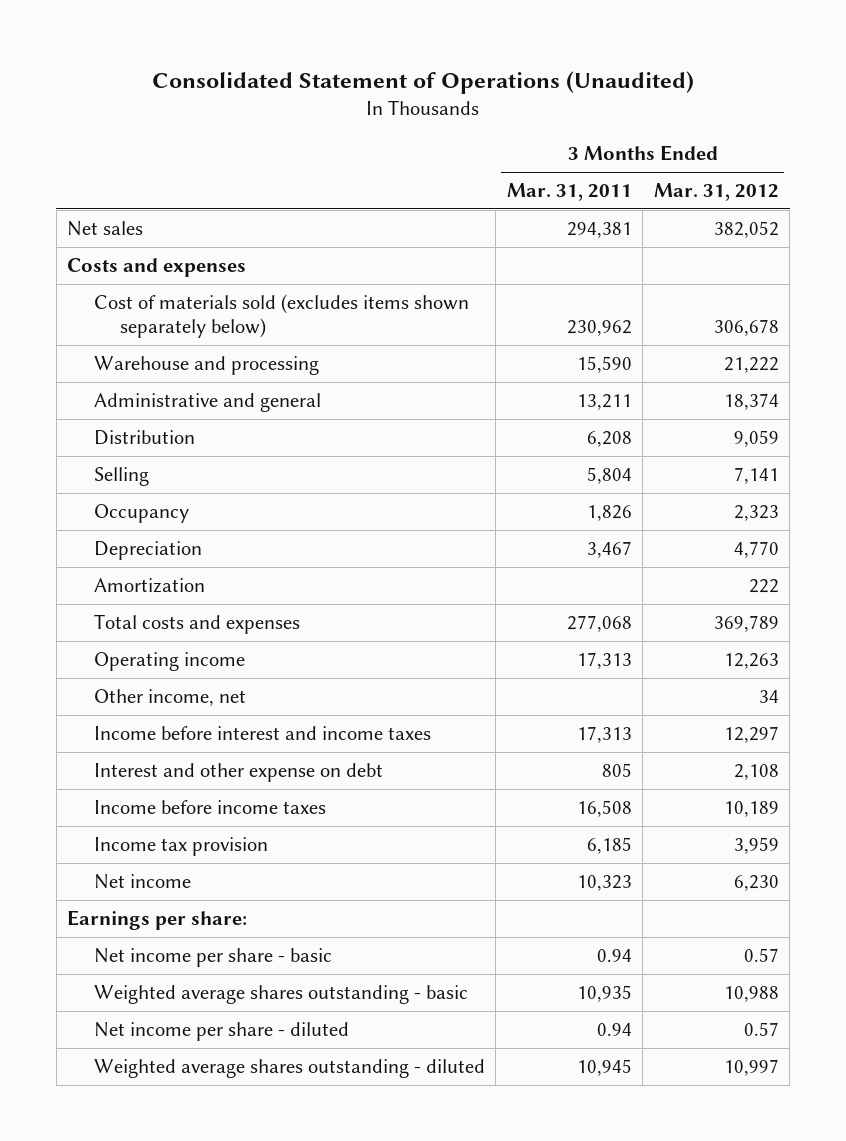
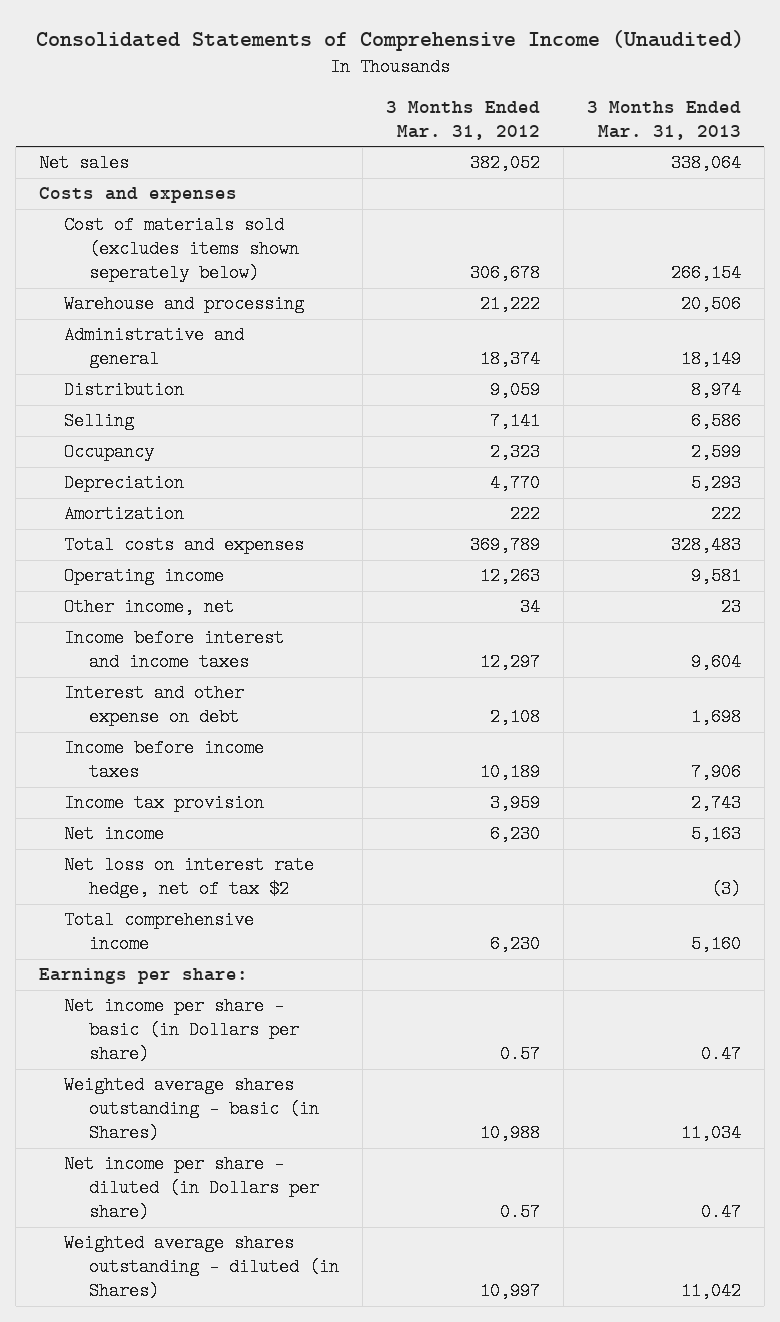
[151,70,694,94] Consolidated Statement of Operations (Unaudited) -> [35,29,744,51] Consolidated Statements of Comprehensive Income (Unaudited)
[506,183,632,202] Mar. 31, 2011 -> none
none -> [586,100,741,140] 3 Months Ended Mar. 31, 2013
[93,294,469,339] Cost of materials sold (excludes items shown separately below) -> [63,216,299,283] Cost of materials sold (excludes items shown seperately below)
none -> [63,856,314,899] Net loss on interest rate hedge, net of tax $2
none -> [63,911,254,954] Total comprehensive income
[93,948,332,968] Net income per share - basic -> [63,997,299,1064] Net income per share - basic (in Dollars per share)
[93,985,468,1005] Weighted average shares outstanding - basic -> [63,1076,319,1143] Weighted average shares outstanding - basic (in Shares)
[93,1022,349,1042] Net income per share - diluted -> [63,1155,319,1222] Net income per share - diluted (in Dollars per share)
[93,1059,485,1079] Weighted average shares outstanding - diluted -> [63,1234,339,1301] Weighted average shares outstanding - diluted (in Shares)

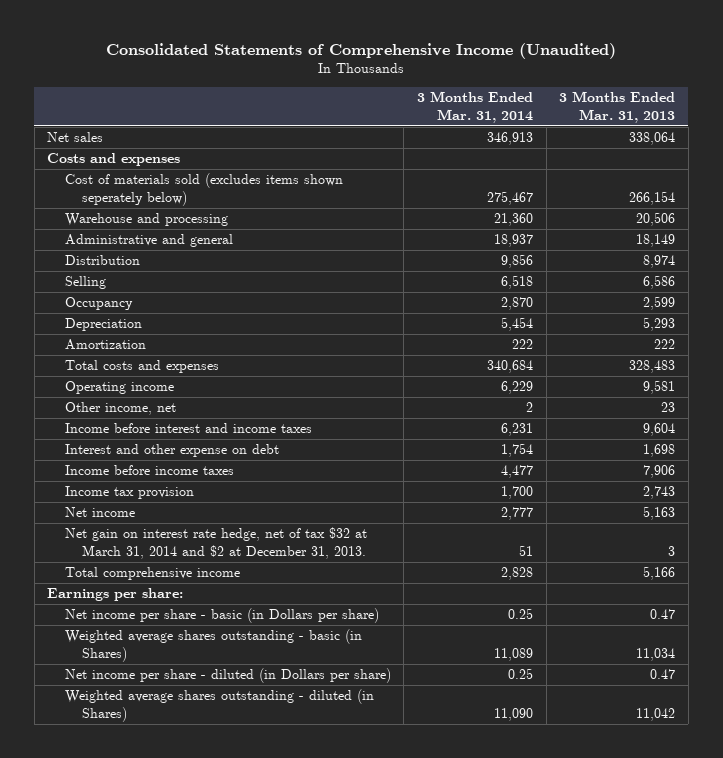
[385,100,540,140] 3 Months Ended Mar. 31, 2012 -> none
none -> [416,91,533,123] 3 Months Ended Mar. 31, 2014
[63,856,314,899] Net loss on interest rate hedge, net of tax $2 -> [64,527,367,559] Net gain on interest rate hedge, net of tax $32 at March 31, 2014 and $2 at December 31, 2013.
[710,880,741,899] (3) -> [668,545,676,556] 3
[690,935,741,954] 5,160 -> [643,566,676,581] 5,166

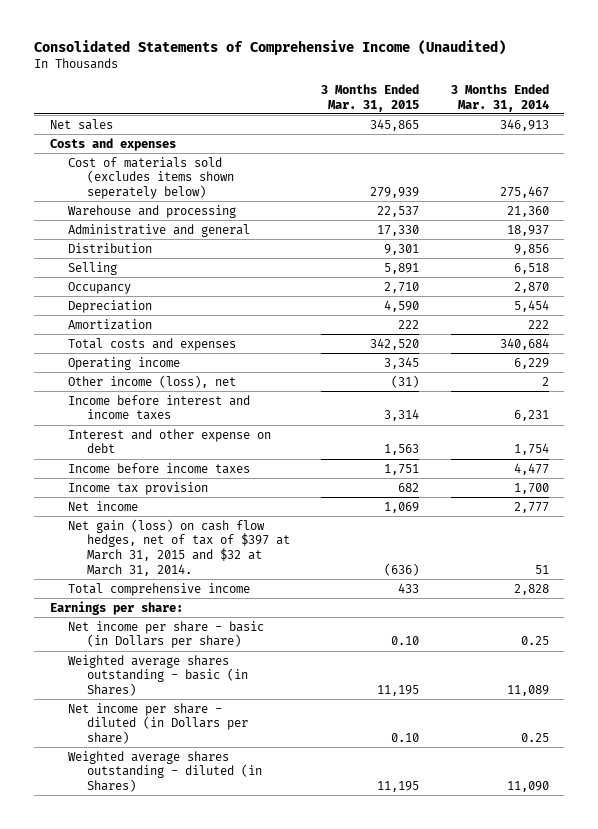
[559,91,676,123] 3 Months Ended Mar. 31, 2013 -> none
none -> [321,83,420,112] 3 Months Ended Mar. 31, 2015
[64,402,176,416] Other income, net -> [68,374,237,388] Other income (loss), net
[64,527,367,559] Net gain on interest rate hedge, net of tax $32 at March 31, 2014 and $2 at December 31, 2013. -> [68,518,290,576] Net gain (loss) on cash flow hedges, net of tax of $397 at March 31, 2015 and $32 at March 31, 2014.

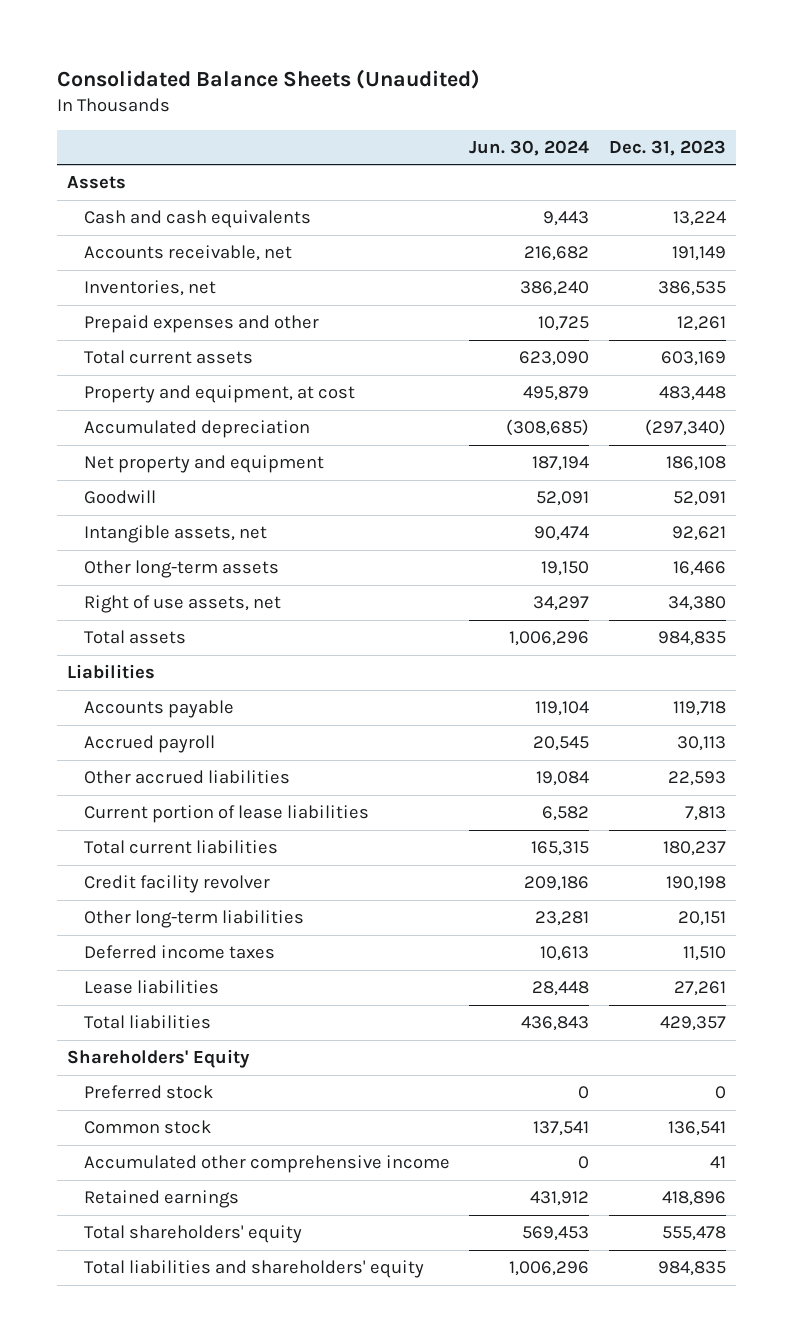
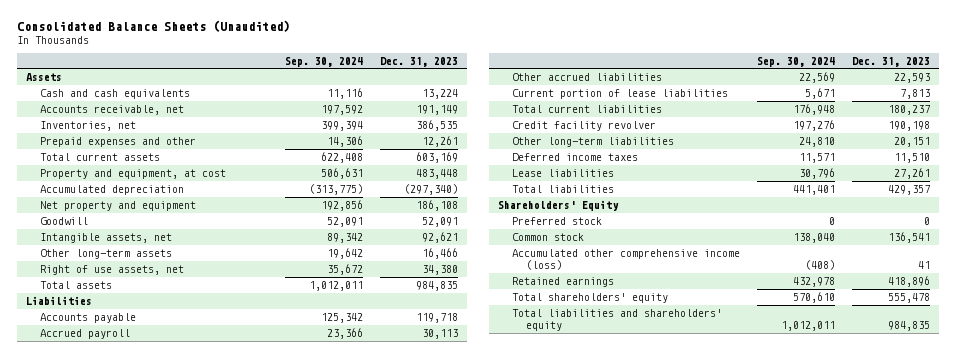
[469,139,590,156] Jun. 30, 2024 -> none
none -> [284,56,363,67] Sep. 30, 2024
[83,1155,450,1174] Accumulated other comprehensive income -> [512,249,741,270] Accumulated other comprehensive income (loss)

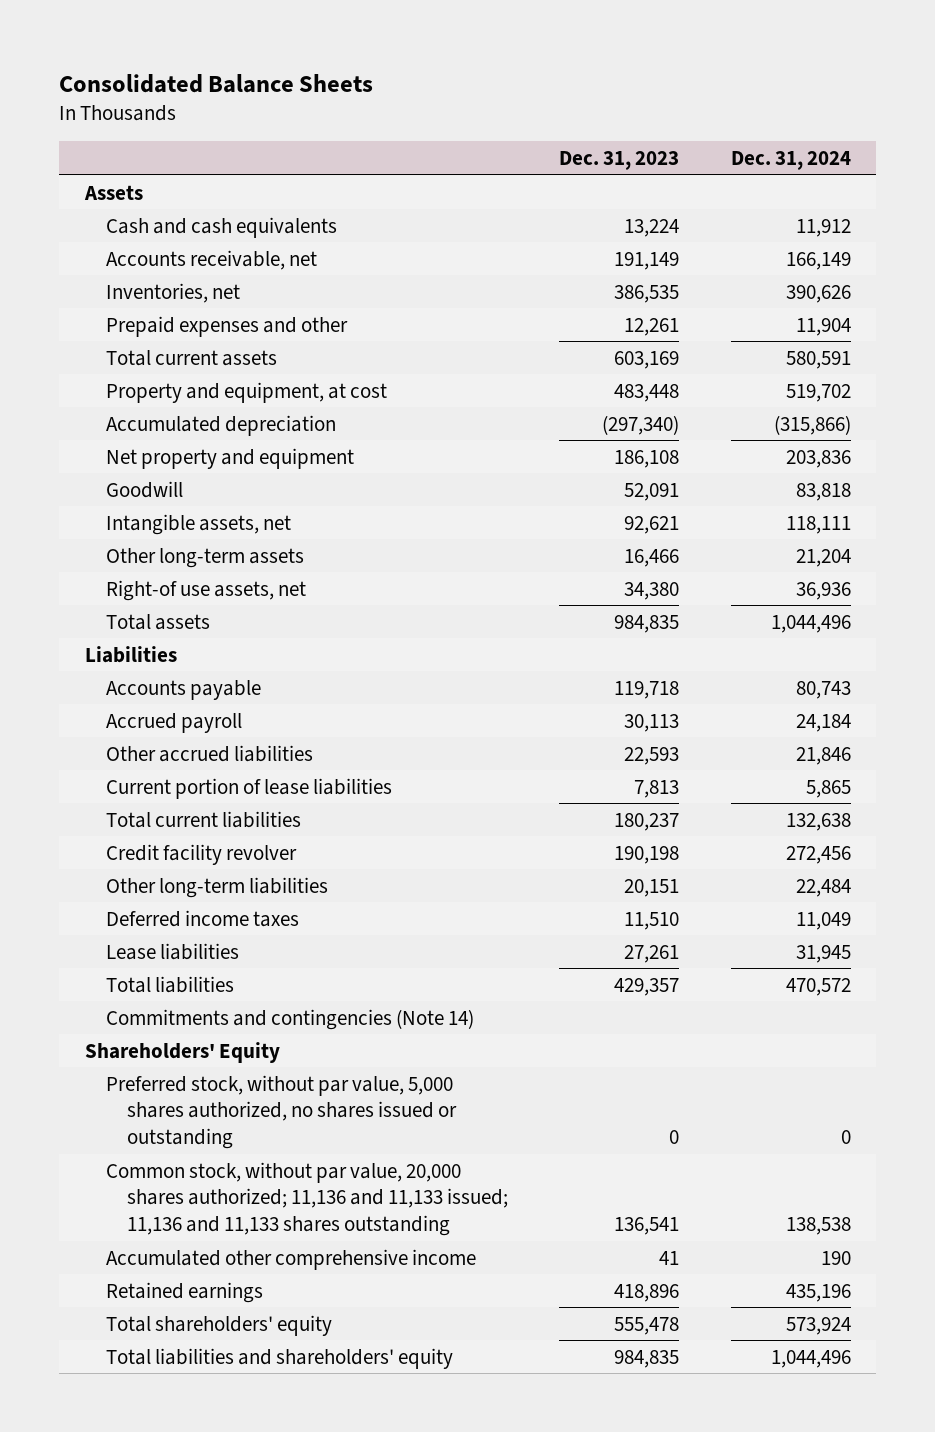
[17,20,291,33] Consolidated Balance Sheets (Unaudited) -> [58,73,373,93] Consolidated Balance Sheets
[284,56,363,67] Sep. 30, 2024 -> none
none -> [730,151,851,171] Dec. 31, 2024
[39,265,184,276] Right of use assets, net -> [105,579,306,601] Right-of use assets, net
none -> [105,1008,474,1030] Commitments and contingencies (Note 14)
[512,217,603,226] Preferred stock -> [105,1074,457,1149] Preferred stock, without par value, 5,000 shares authorized, no shares issued or outstanding
[512,233,585,242] Common stock -> [105,1161,508,1236] Common stock, without par value, 20,000 shares authorized; 11,136 and 11,133 issued; 11,136 and 11,133 shares outstanding
[512,249,741,270] Accumulated other comprehensive income (loss) -> [105,1248,476,1270] Accumulated other comprehensive income

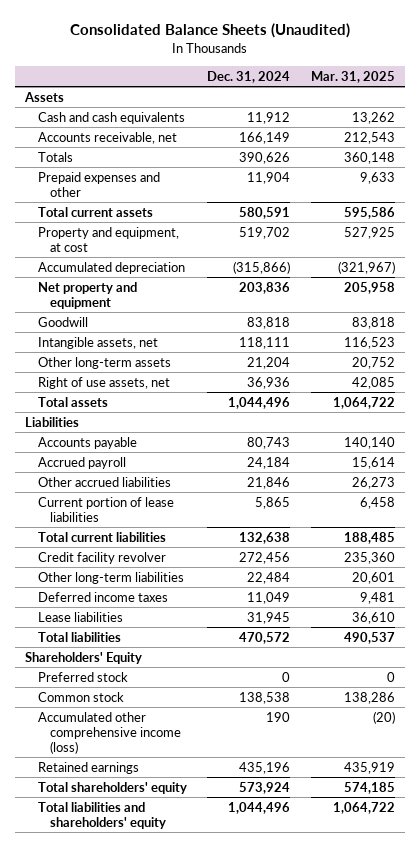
[58,73,373,93] Consolidated Balance Sheets -> [69,23,350,39] Consolidated Balance Sheets (Unaudited)
[559,151,680,171] Dec. 31, 2023 -> none
none -> [310,70,395,83] Mar. 31, 2025
[105,282,240,303] Inventories, net -> [37,151,73,162] Totals
[105,579,306,601] Right-of use assets, net -> [37,376,170,389] Right of use assets, net
[105,1008,474,1030] Commitments and contingencies (Note 14) -> none
[105,1074,457,1149] Preferred stock, without par value, 5,000 shares authorized, no shares issued or outstanding -> [37,671,128,682] Preferred stock
[105,1161,508,1236] Common stock, without par value, 20,000 shares authorized; 11,136 and 11,133 issued; 11,136 and 11,133 shares outstanding -> [37,691,124,702] Common stock
[105,1248,476,1270] Accumulated other comprehensive income -> [37,711,182,755] Accumulated other comprehensive income (loss)

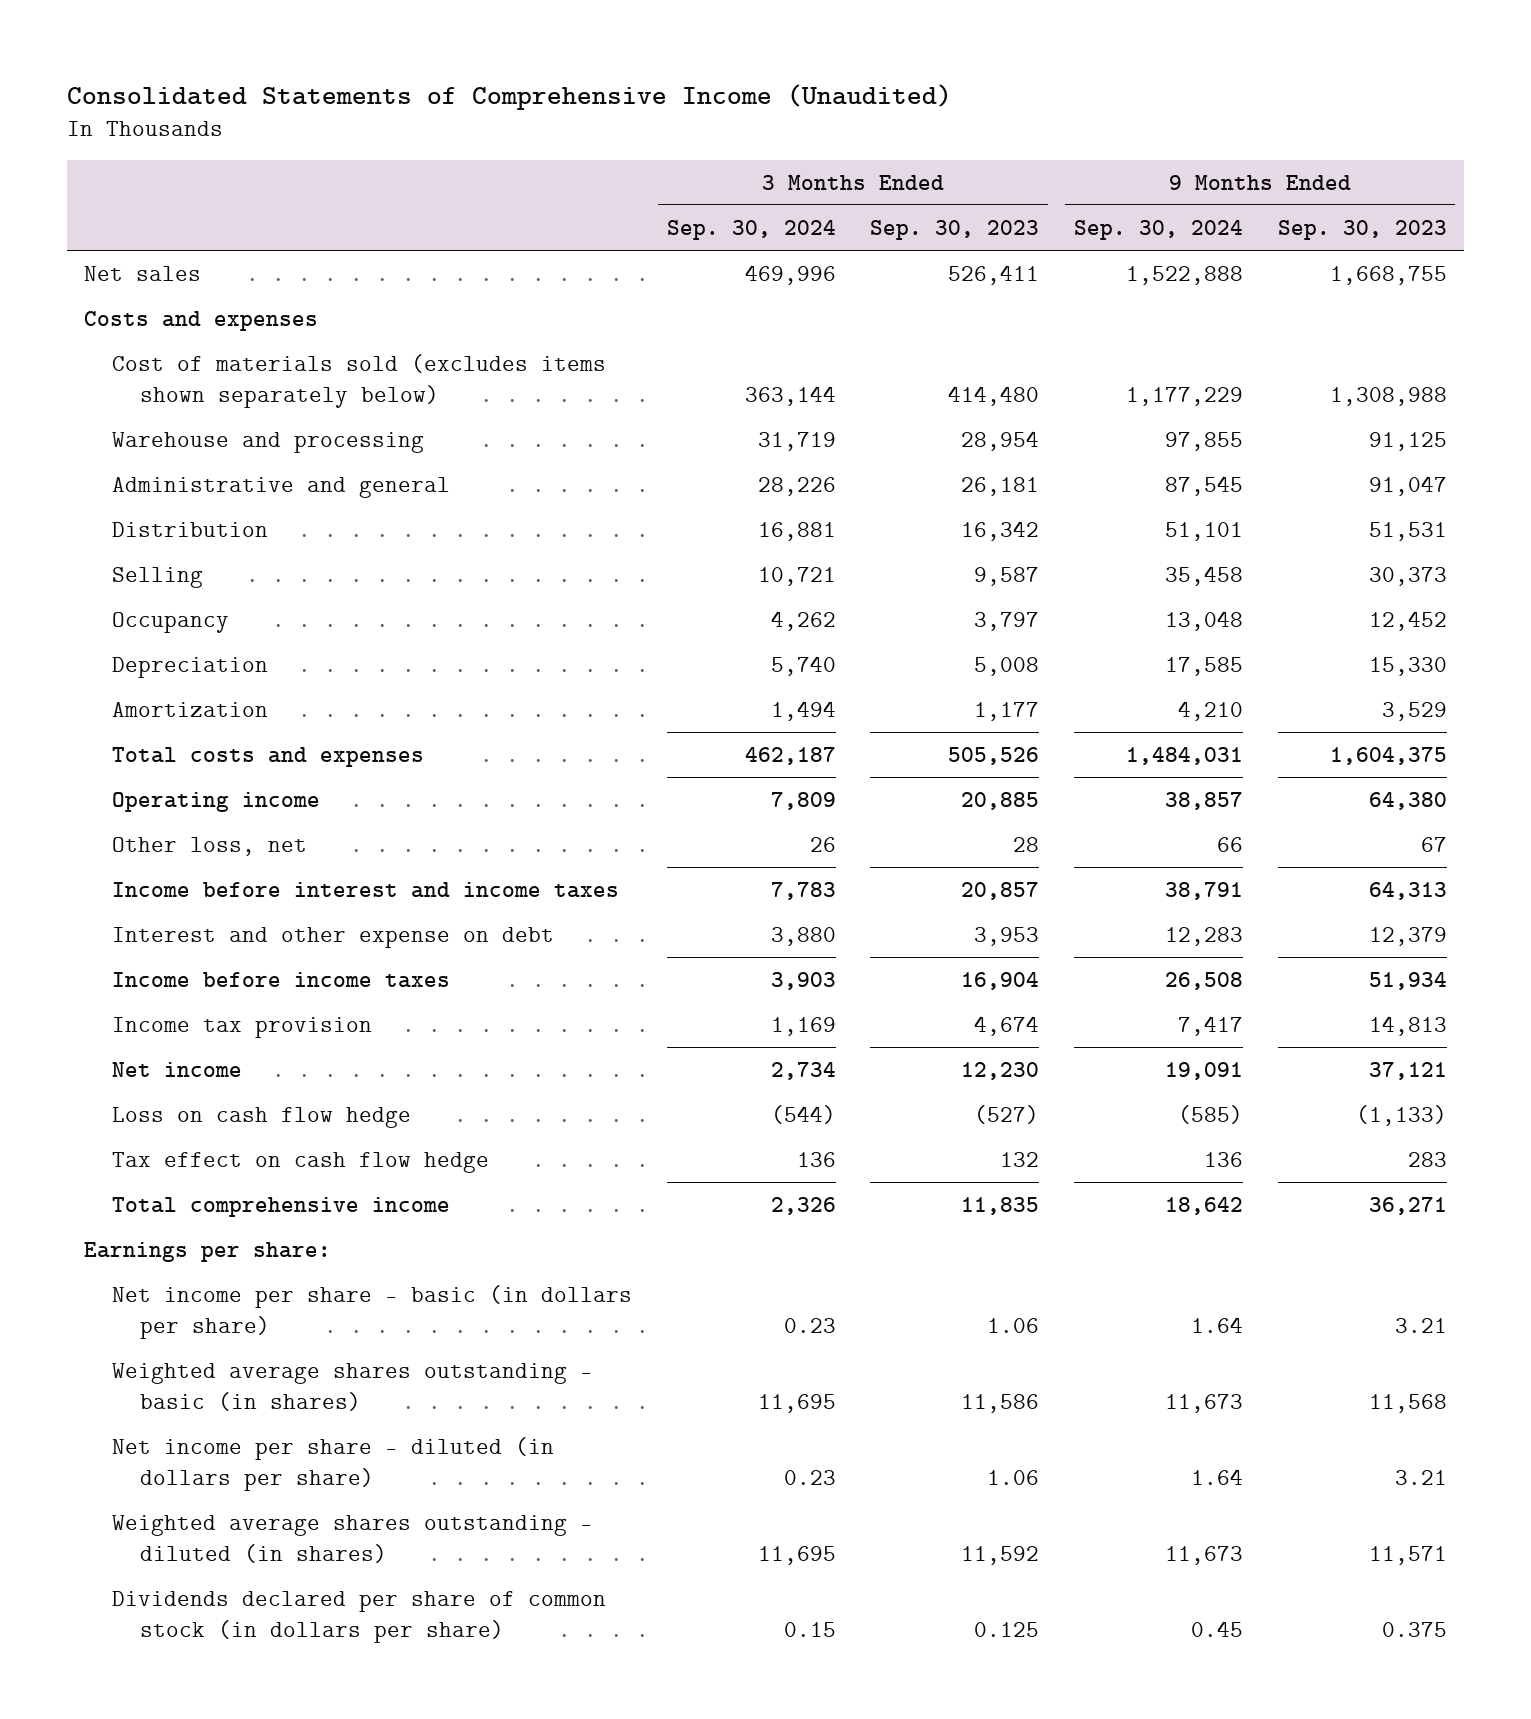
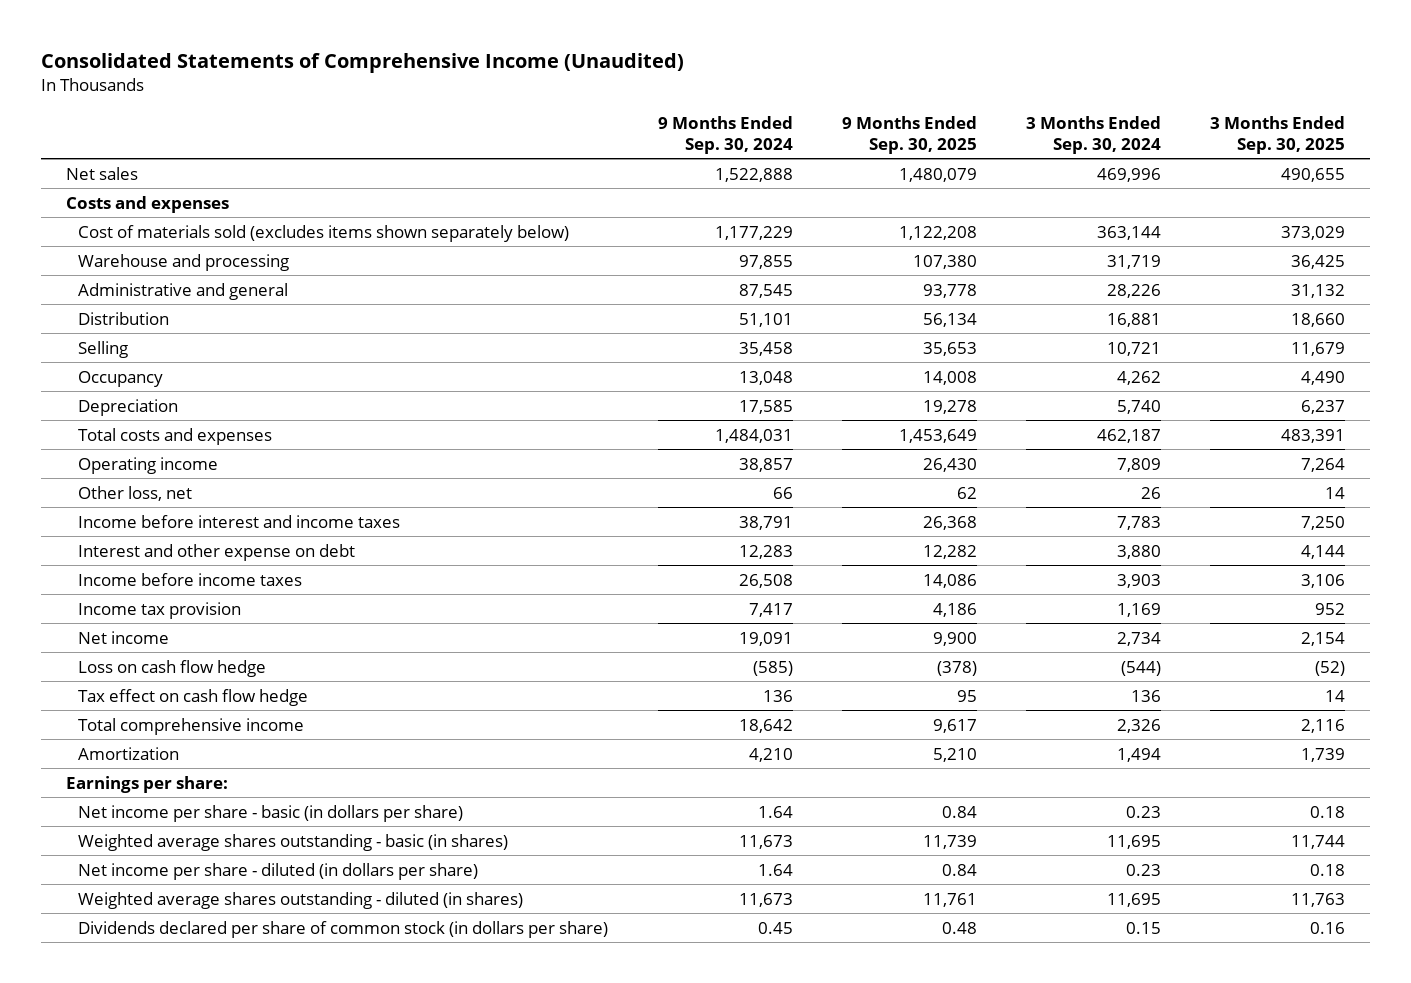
[870,219,1040,240] Sep. 30, 2023 -> none
[1277,219,1447,240] Sep. 30, 2023 -> none
none -> [841,115,977,155] 9 Months Ended Sep. 30, 2025
none -> [1210,115,1346,155] 3 Months Ended Sep. 30, 2025
[112,701,269,717] Amortization -> [78,746,180,760] Amortization

